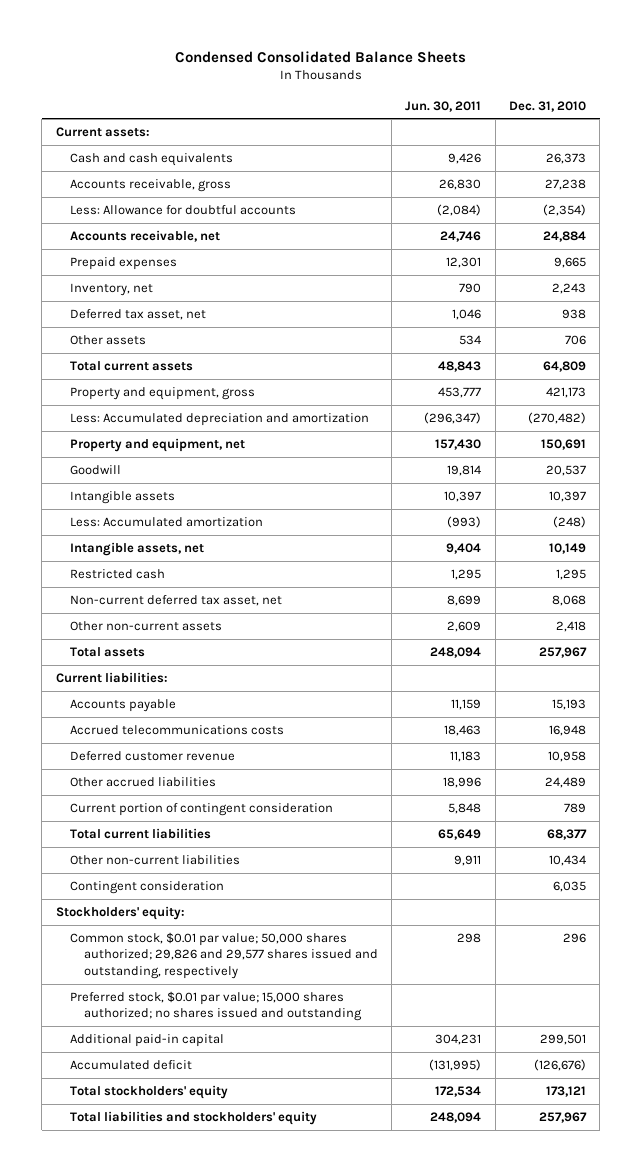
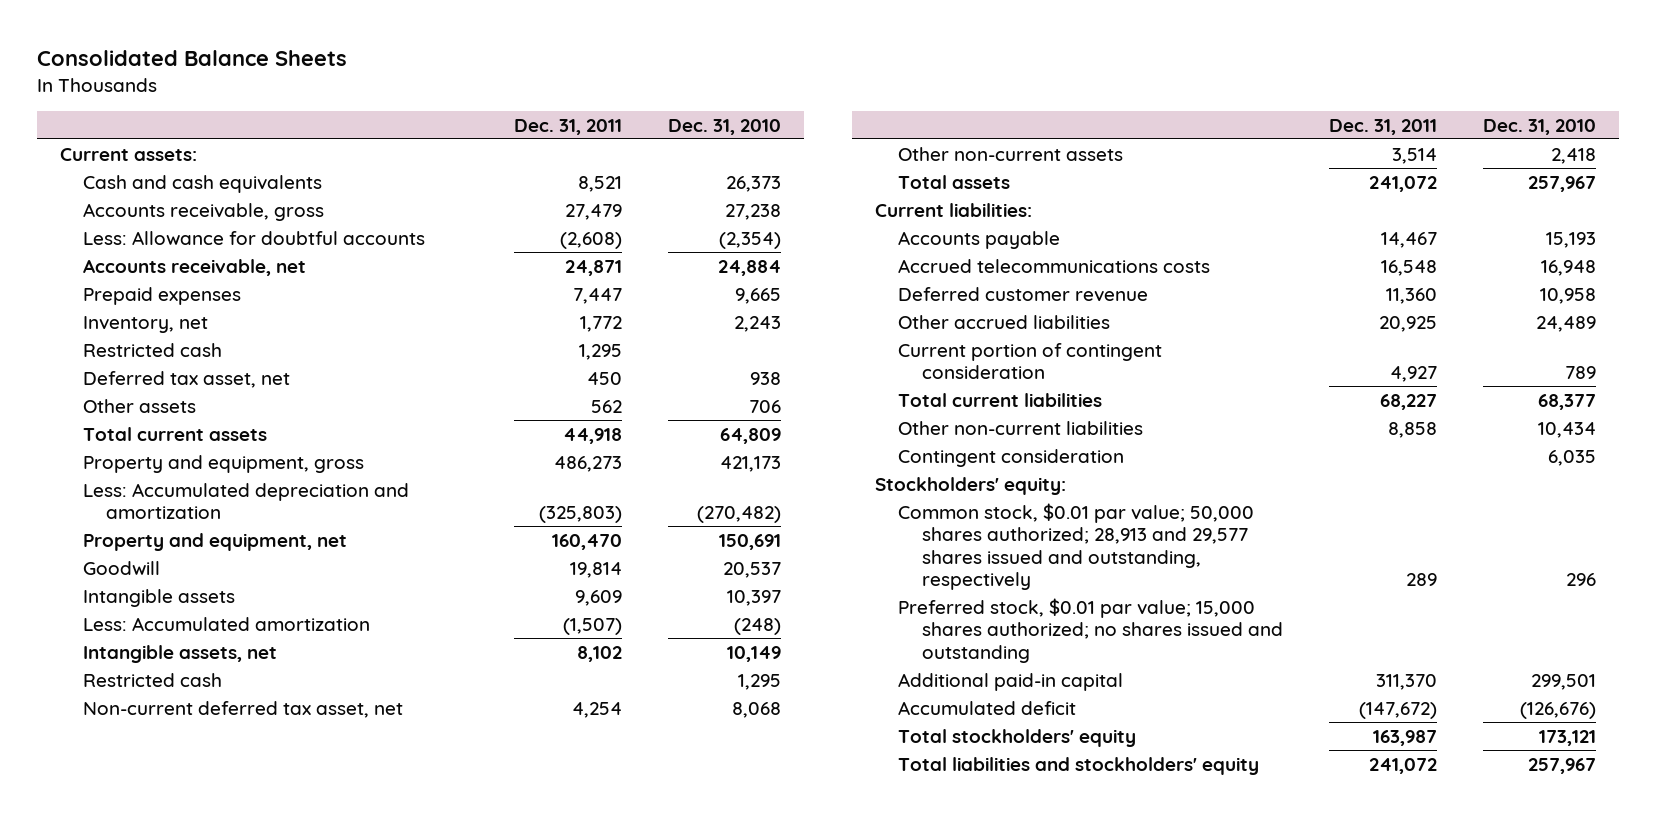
[174,51,466,64] Condensed Consolidated Balance Sheets -> [36,50,347,67] Consolidated Balance Sheets
[405,100,482,112] Jun. 30, 2011 -> none
none -> [513,118,622,135] Dec. 31, 2011
none -> [83,342,223,357] Restricted cash
[69,932,378,979] Common stock, $0.01 par value; 50,000 shares authorized; 29,826 and 29,577 shares issued and outstanding, respectively -> [898,502,1255,591] Common stock, $0.01 par value; 50,000 shares authorized; 28,913 and 29,577 shares issued and outstanding, respectively

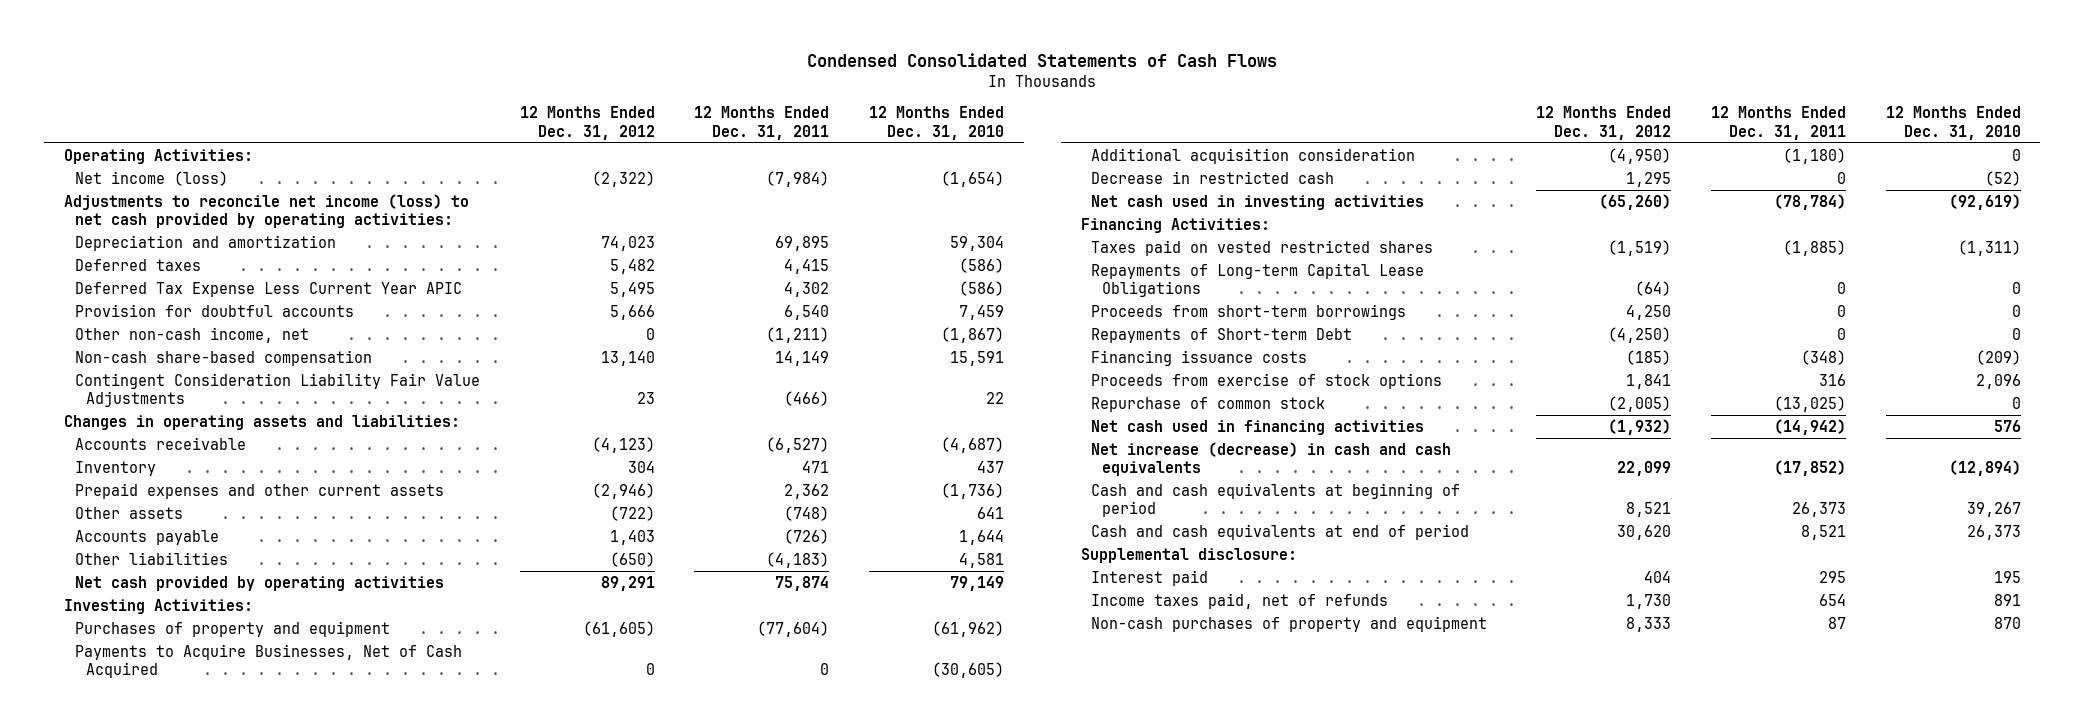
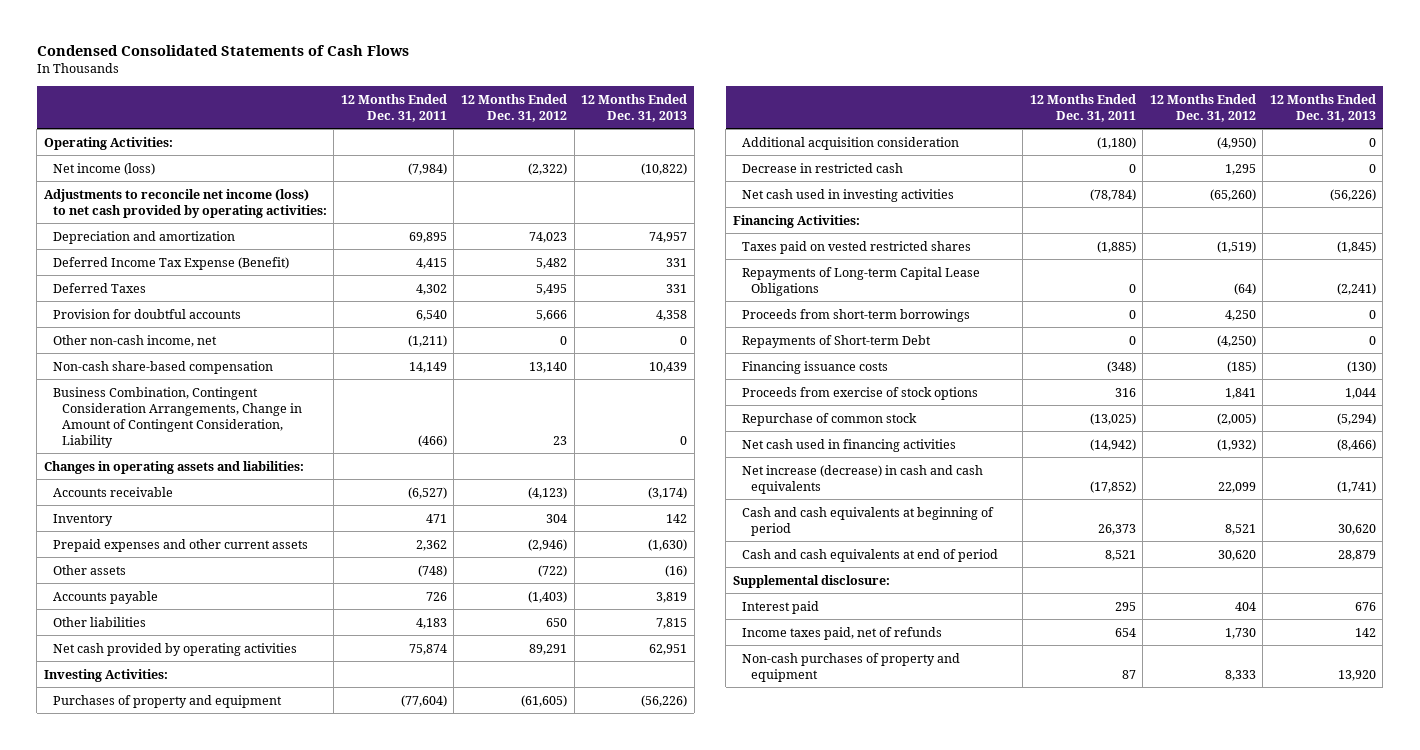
[869,106,1005,140] 12 Months Ended Dec. 31, 2010 -> none
none -> [581,93,688,122] 12 Months Ended Dec. 31, 2013
[75,258,202,271] Deferred taxes -> [52,256,289,270] Deferred Income Tax Expense (Benefit)
[75,281,463,297] Deferred Tax Expense Less Current Year APIC -> [52,282,146,293] Deferred Taxes
[75,372,481,408] Contingent Consideration Liability Fair Value Adjustments -> [52,386,303,448] Business Combination, Contingent Consideration Arrangements, Change in Amount of Contingent Consideration, Liability
[609,529,655,545] 1,403 -> [528,590,568,603] (1,403)
[784,528,830,544] (726) -> [425,591,447,601] 726
[609,551,655,567] (650) -> [546,617,568,627] 650
[766,551,830,568] (4,183) -> [415,617,447,629] 4,183
[75,643,463,679] Payments to Acquire Businesses, Net of Cash Acquired -> none

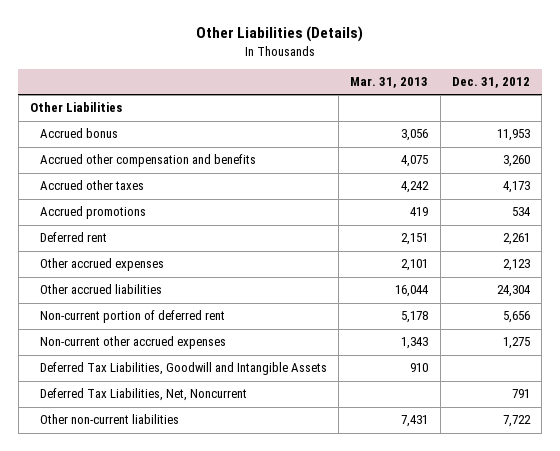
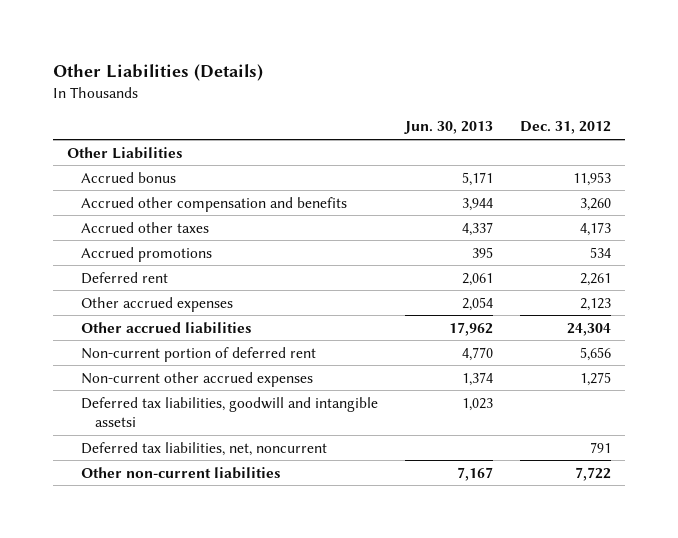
[350,77,429,89] Mar. 31, 2013 -> none
none -> [403,121,493,135] Jun. 30, 2013
[39,362,327,376] Deferred Tax Liabilities, Goodwill and Intangible Assets -> [80,396,378,428] Deferred tax liabilities, goodwill and intangible assetsi
[39,388,247,402] Deferred Tax Liabilities, Net, Noncurrent -> [80,441,327,456] Deferred tax liabilities, net, noncurrent

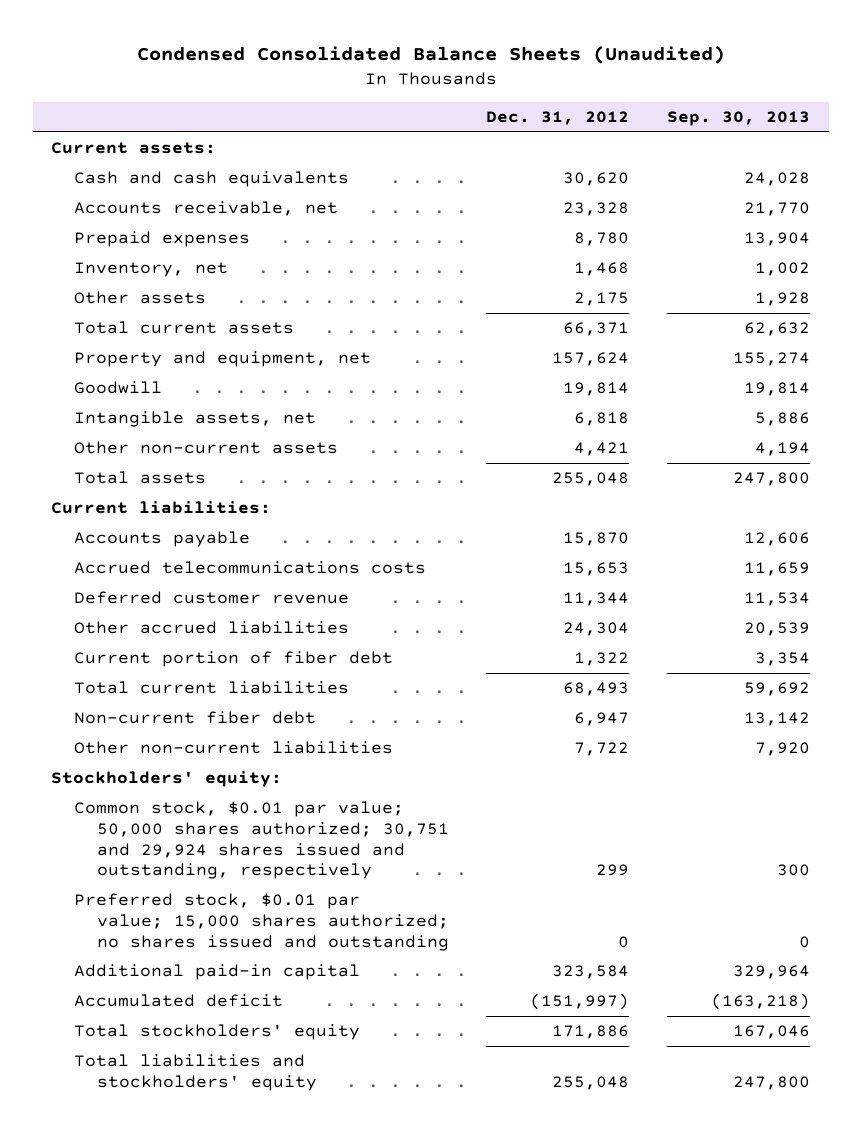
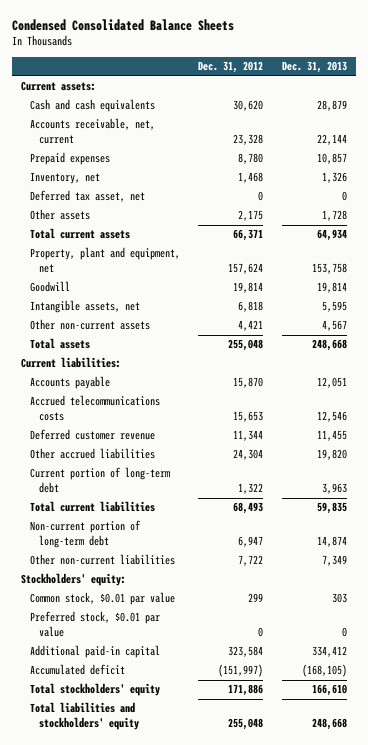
[136,46,725,65] Condensed Consolidated Balance Sheets (Unaudited) -> [11,18,234,31] Condensed Consolidated Balance Sheets
[667,110,811,126] Sep. 30, 2013 -> none
none -> [281,61,347,74] Dec. 31, 2013
[74,201,339,217] Accounts receivable, net -> [30,118,156,145] Accounts receivable, net, current
none -> [30,190,146,203] Deferred tax asset, net
[74,351,372,368] Property and equipment, net -> [30,247,181,274] Property, plant and equipment, net
[74,651,394,668] Current portion of fiber debt -> [30,467,171,494] Current portion of long-term debt
[74,711,317,725] Non-current fiber debt -> [30,520,142,549] Non-current portion of long-term debt
[74,801,449,880] Common stock, $0.01 par value; 50,000 shares authorized; 30,751 and 29,924 shares issued and outstanding, respectively -> [30,592,176,606] Common stock, $0.01 par value
[74,893,449,951] Preferred stock, $0.01 par value; 15,000 shares authorized; no shares issued and outstanding -> [30,611,161,638] Preferred stock, $0.01 par value

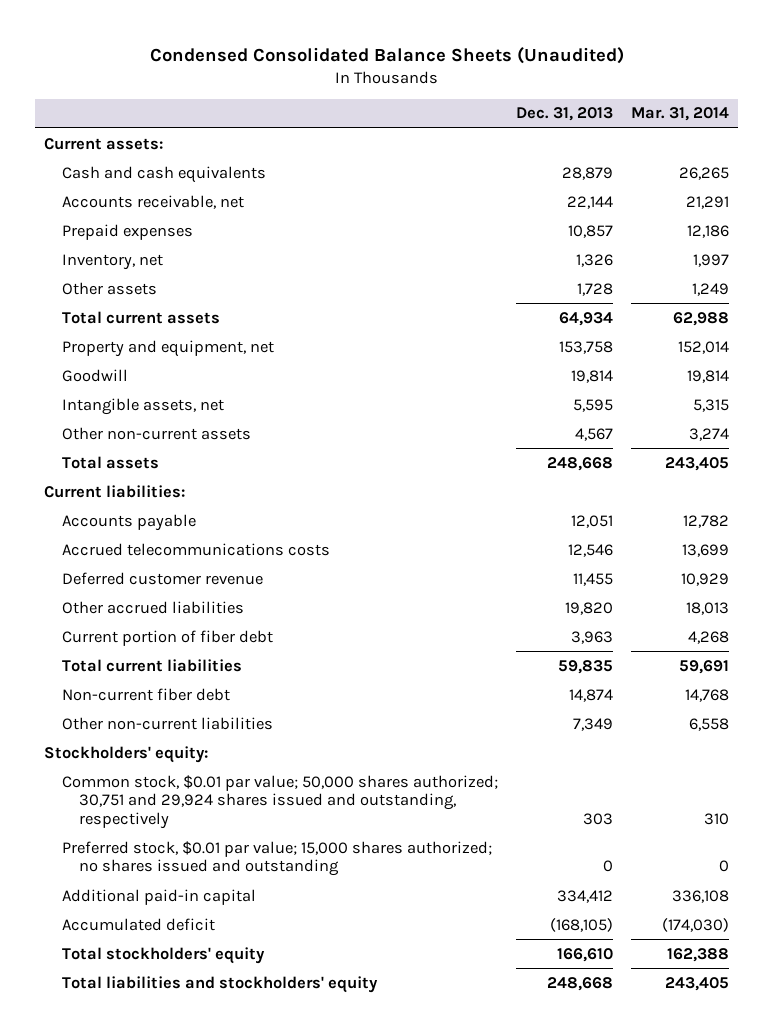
[11,18,234,31] Condensed Consolidated Balance Sheets -> [149,46,624,64] Condensed Consolidated Balance Sheets (Unaudited)
[198,61,264,74] Dec. 31, 2012 -> none
none -> [631,107,730,122] Mar. 31, 2014
[30,118,156,145] Accounts receivable, net, current -> [61,194,244,209] Accounts receivable, net
[30,190,146,203] Deferred tax asset, net -> none
[30,247,181,274] Property, plant and equipment, net -> [61,339,274,357] Property and equipment, net
[30,467,171,494] Current portion of long-term debt -> [61,629,273,646] Current portion of fiber debt
[30,520,142,549] Non-current portion of long-term debt -> [61,687,230,701] Non-current fiber debt
[30,592,176,606] Common stock, $0.01 par value -> [61,774,498,830] Common stock, $0.01 par value; 50,000 shares authorized; 30,751 and 29,924 shares issued and outstanding, respectively
[30,611,161,638] Preferred stock, $0.01 par value -> [61,840,492,877] Preferred stock, $0.01 par value; 15,000 shares authorized; no shares issued and outstanding

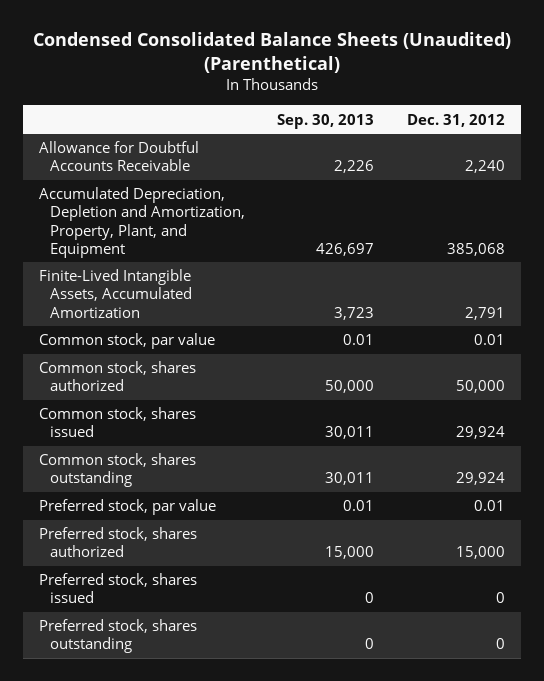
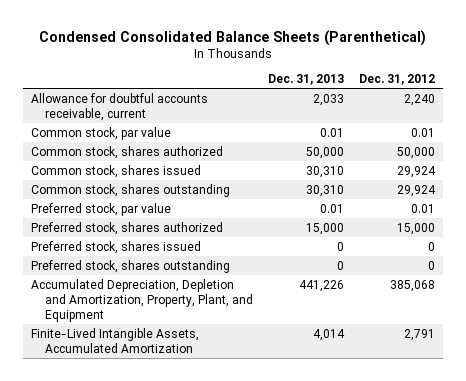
[33,32,512,73] Condensed Consolidated Balance Sheets (Unaudited) (Parenthetical) -> [38,29,426,46] Condensed Consolidated Balance Sheets (Parenthetical)
[277,113,375,129] Sep. 30, 2013 -> none
none -> [268,74,345,86] Dec. 31, 2013
[39,141,200,172] Allowance for Doubtful Accounts Receivable -> [30,92,208,121] Allowance for doubtful accounts receivable, current
[39,187,245,258] Accumulated Depreciation, Depletion and Amortization, Property, Plant, and Equipment -> [30,278,254,323] Accumulated Depreciation, Depletion and Amortization, Property, Plant, and Equipment
[39,269,192,318] Finite-Lived Intangible Assets, Accumulated Amortization -> [30,327,199,353] Finite-Lived Intangible Assets, Accumulated Amortization

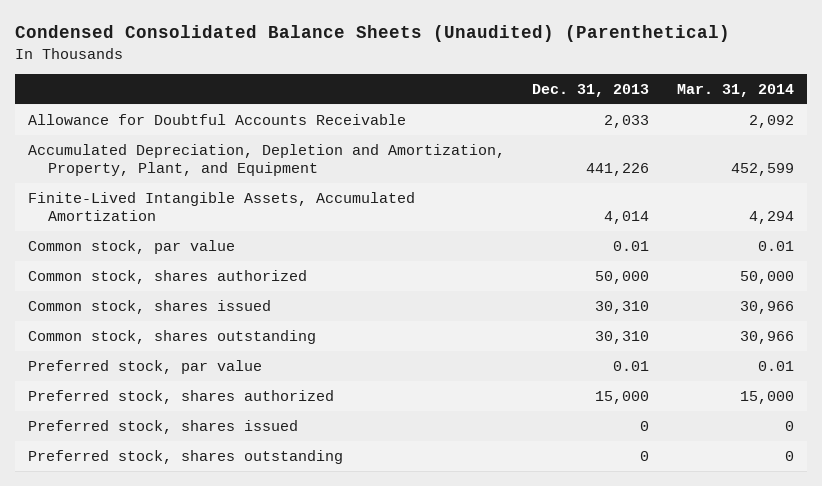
[38,29,426,46] Condensed Consolidated Balance Sheets (Parenthetical) -> [14,25,730,43] Condensed Consolidated Balance Sheets (Unaudited) (Parenthetical)
[359,74,436,86] Dec. 31, 2012 -> none
none -> [676,83,794,97] Mar. 31, 2014
[30,92,208,121] Allowance for doubtful accounts receivable, current -> [28,113,407,125] Allowance for Doubtful Accounts Receivable
[30,278,254,323] Accumulated Depreciation, Depletion and Amortization, Property, Plant, and Equipment -> [28,143,506,177] Accumulated Depreciation, Depletion and Amortization, Property, Plant, and Equipment
[30,327,199,353] Finite-Lived Intangible Assets, Accumulated Amortization -> [28,191,416,222] Finite-Lived Intangible Assets, Accumulated Amortization

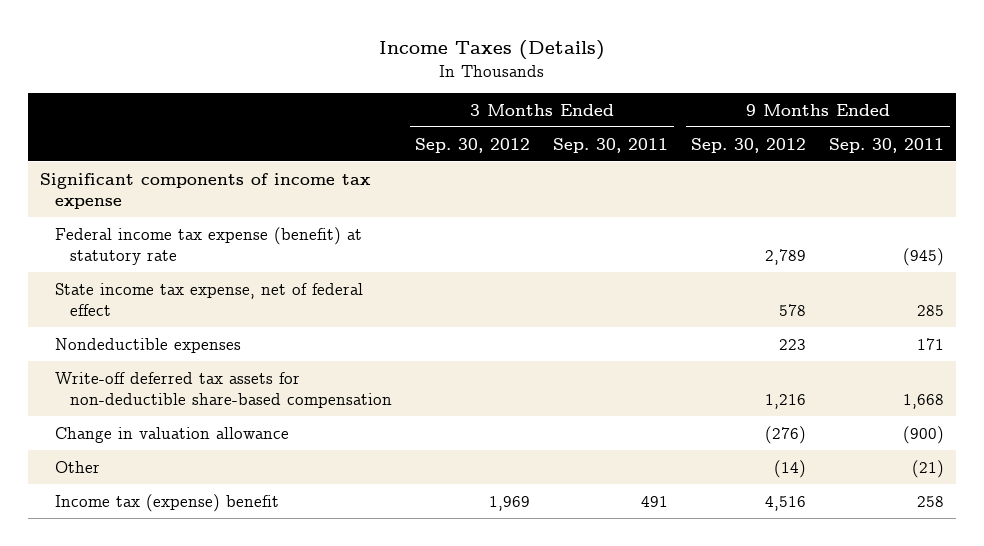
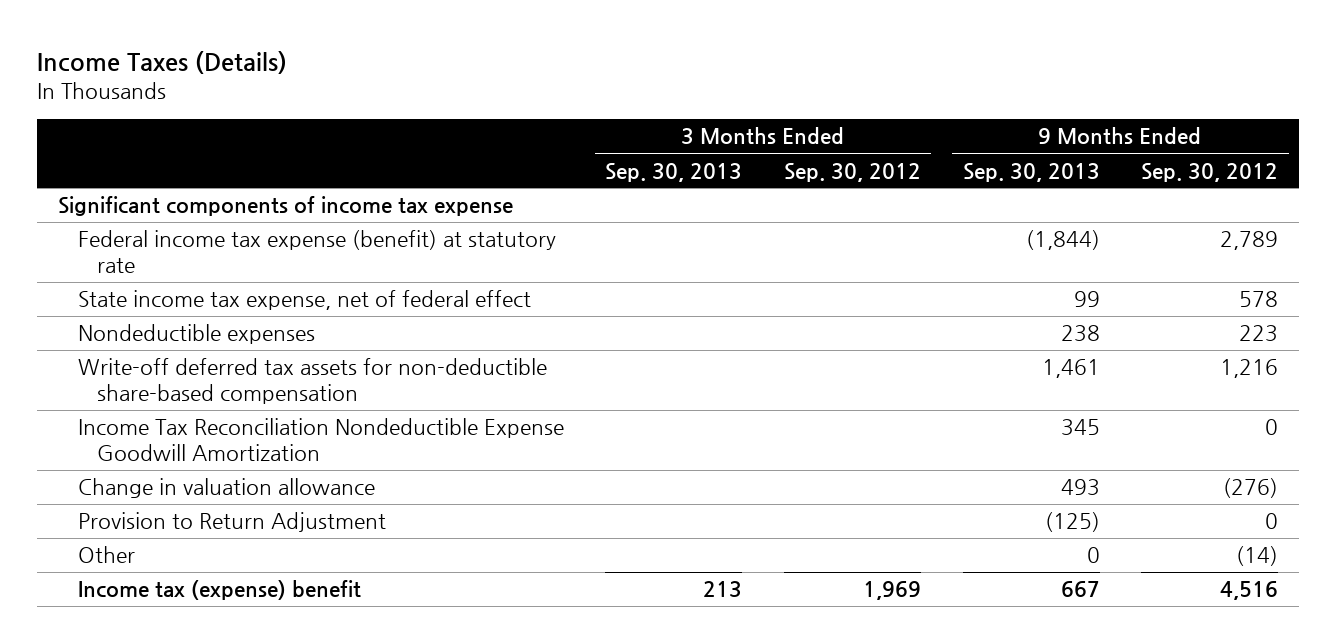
[553,137,669,153] Sep. 30, 2011 -> none
[829,137,945,153] Sep. 30, 2011 -> none
none -> [605,162,743,182] Sep. 30, 2013
none -> [962,162,1100,182] Sep. 30, 2013
none -> [77,418,564,462] Income Tax Reconciliation Nondeductible Expense Goodwill Amortization
none -> [77,512,386,533] Provision to Return Adjustment

